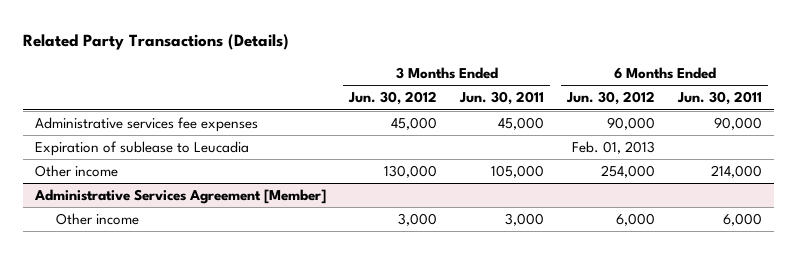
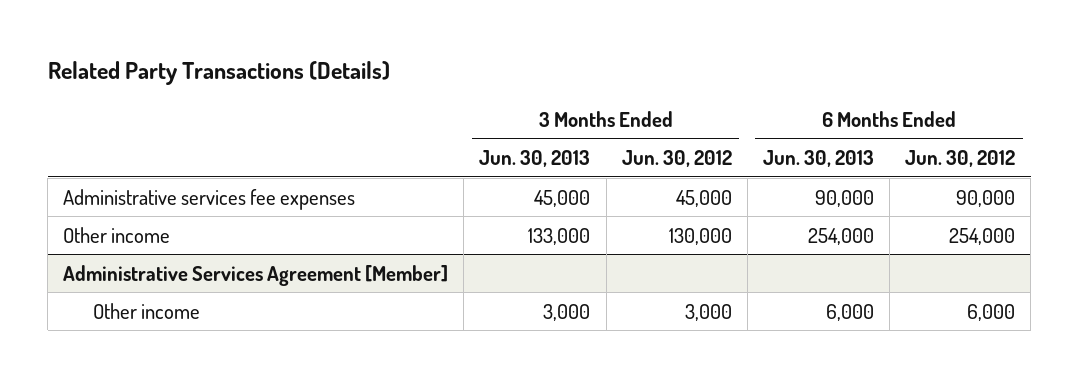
[459,91,545,106] Jun. 30, 2011 -> none
[677,91,763,106] Jun. 30, 2011 -> none
none -> [479,150,591,168] Jun. 30, 2013
none -> [762,150,874,168] Jun. 30, 2013
[34,140,249,156] Expiration of sublease to Leucadia -> none

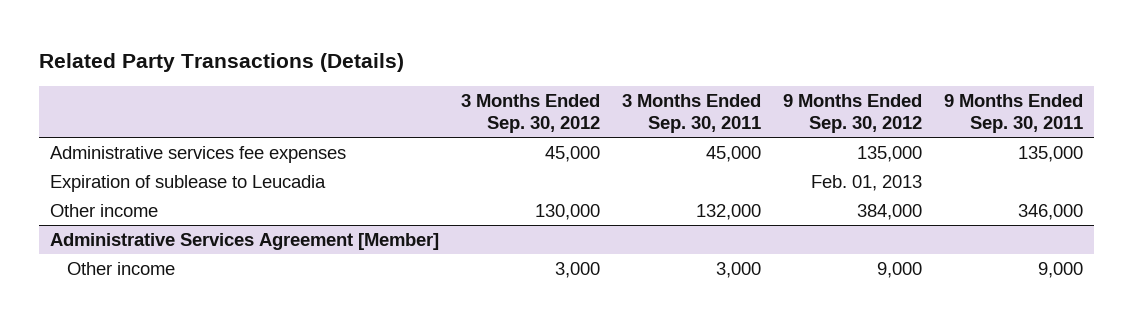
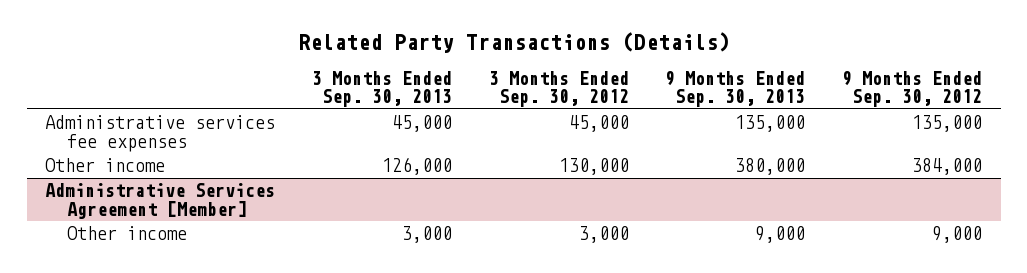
[621,93,761,134] 3 Months Ended Sep. 30, 2011 -> none
[943,93,1083,134] 9 Months Ended Sep. 30, 2011 -> none
none -> [311,70,452,108] 3 Months Ended Sep. 30, 2013
none -> [665,70,806,108] 9 Months Ended Sep. 30, 2013
[50,175,327,193] Expiration of sublease to Leucadia -> none

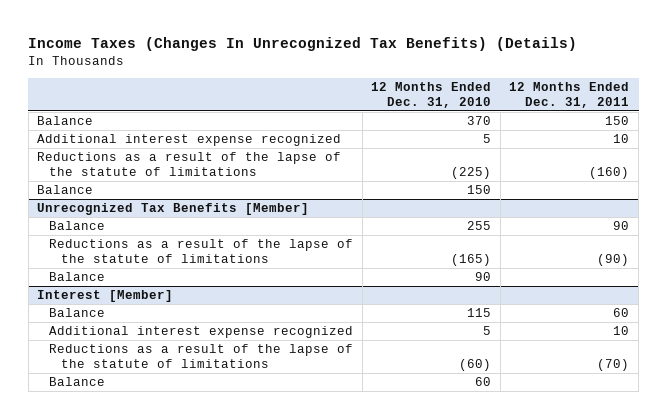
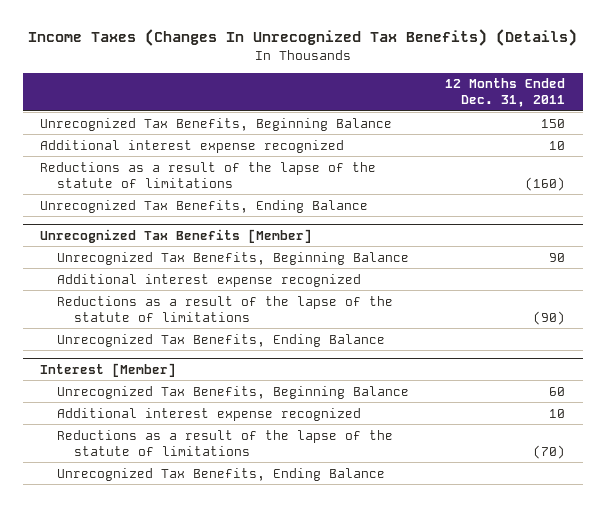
[371,81,492,108] 12 Months Ended Dec. 31, 2010 -> none
[37,116,94,126] Balance -> [40,117,393,131] Unrecognized Tax Benefits, Beginning Balance
[37,185,94,195] Balance -> [40,199,369,213] Unrecognized Tax Benefits, Ending Balance
[49,221,106,231] Balance -> [57,251,410,265] Unrecognized Tax Benefits, Beginning Balance
none -> [57,273,362,287] Additional interest expense recognized
[49,272,106,282] Balance -> [57,333,386,347] Unrecognized Tax Benefits, Ending Balance
[49,308,106,318] Balance -> [57,385,410,399] Unrecognized Tax Benefits, Beginning Balance
[49,377,106,387] Balance -> [57,467,386,481] Unrecognized Tax Benefits, Ending Balance

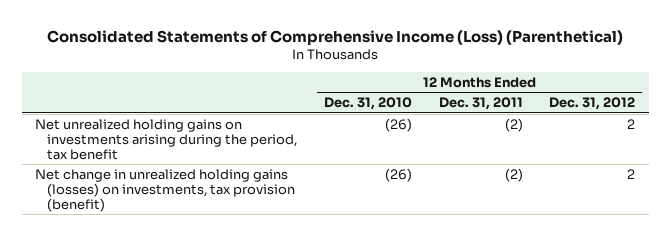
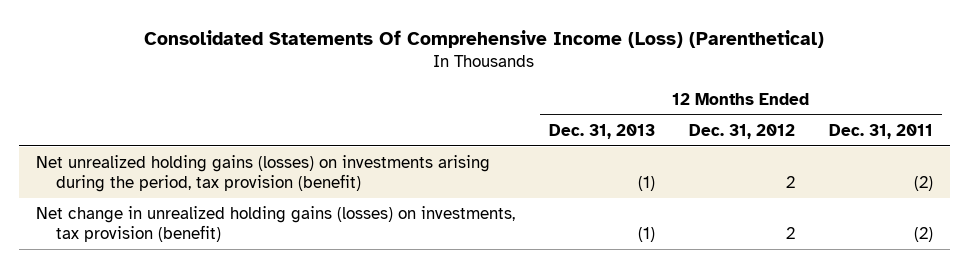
[47,29,624,45] Consolidated Statements of Comprehensive Income (Loss) (Parenthetical) -> [144,29,825,48] Consolidated Statements Of Comprehensive Income (Loss) (Parenthetical)
[324,97,413,111] Dec. 31, 2010 -> none
none -> [548,123,655,139] Dec. 31, 2013
[35,118,298,160] Net unrealized holding gains on investments arising during the period, tax benefit -> [35,155,490,192] Net unrealized holding gains (losses) on investments arising during the period, tax provision (benefit)

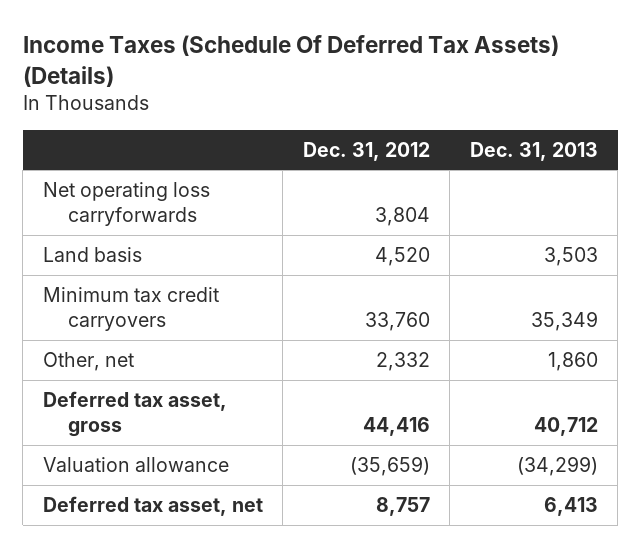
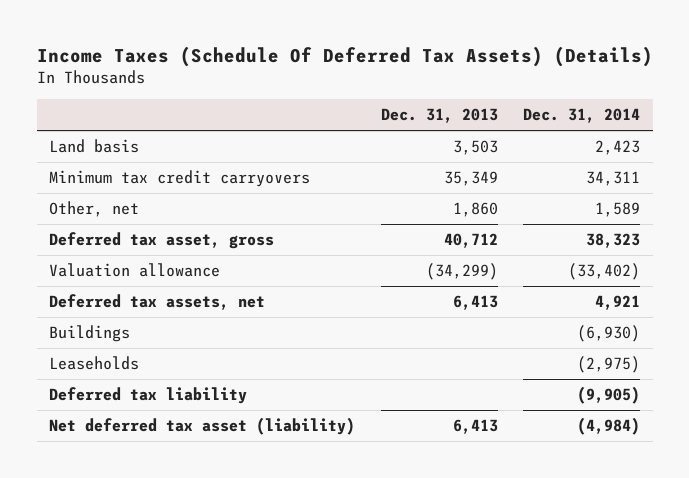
[302,141,430,161] Dec. 31, 2012 -> none
none -> [523,108,641,124] Dec. 31, 2014
[42,182,210,226] Net operating loss carryforwards -> none
none -> [49,294,266,311] Deferred tax assets, net
none -> [49,325,131,343] Buildings
none -> [49,356,140,371] Leaseholds
none -> [49,387,248,405] Deferred tax liability
[42,496,263,517] Deferred tax asset, net -> [49,417,356,436] Net deferred tax asset (liability)

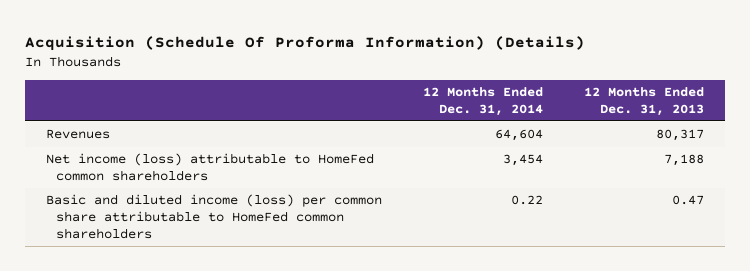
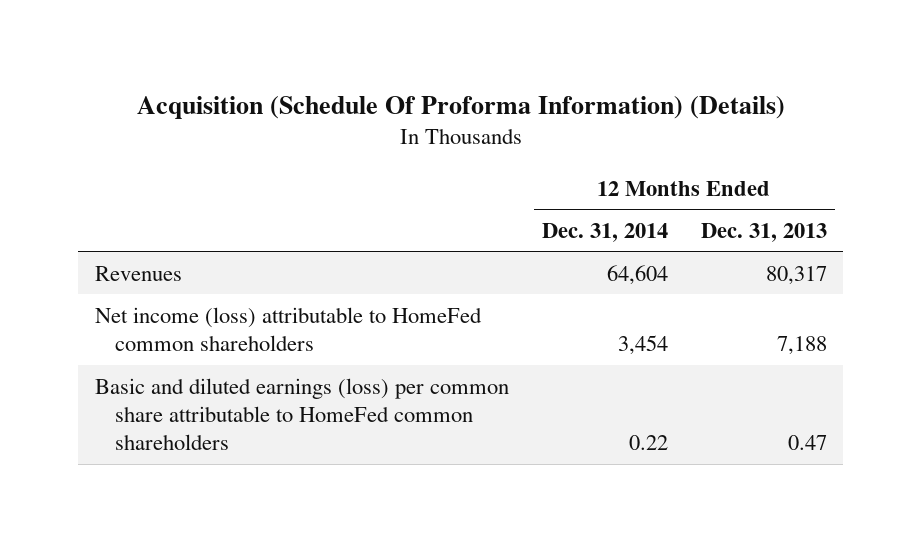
[45,194,382,239] Basic and diluted income (loss) per common share attributable to HomeFed common shareholders -> [94,377,509,451] Basic and diluted earnings (loss) per common share attributable to HomeFed common shareholders

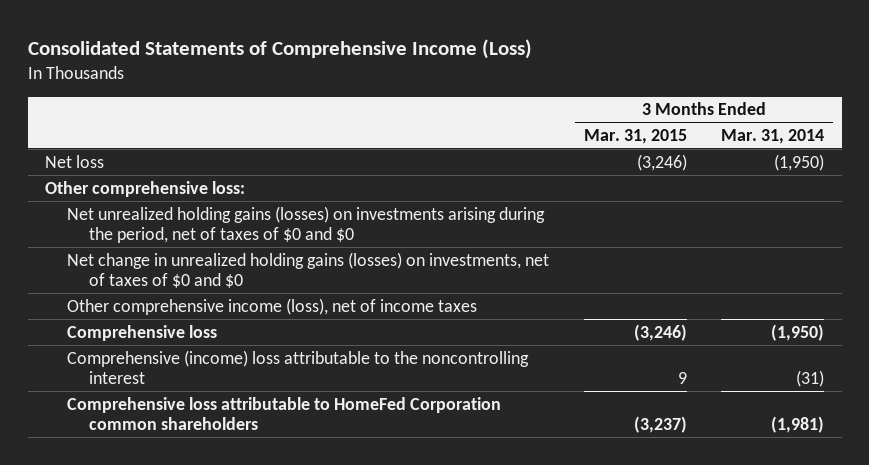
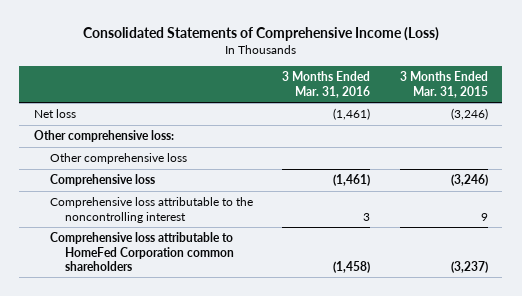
[721,128,825,144] Mar. 31, 2014 -> none
none -> [282,71,371,98] 3 Months Ended Mar. 31, 2016
[66,205,545,244] Net unrealized holding gains (losses) on investments arising during the period, net of taxes of $0 and $0 -> none
[66,251,549,289] Net change in unrealized holding gains (losses) on investments, net of taxes of $0 and $0 -> none
[66,297,477,315] Other comprehensive income (loss), net of income taxes -> [49,153,187,165] Other comprehensive loss
[66,349,529,385] Comprehensive (income) loss attributable to the noncontrolling interest -> [49,197,253,223] Comprehensive loss attributable to the noncontrolling interest

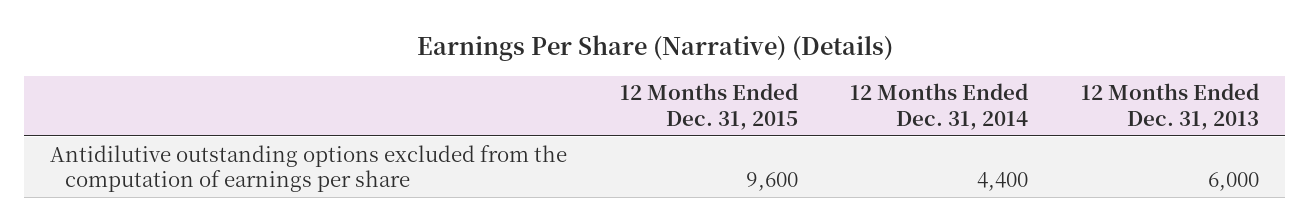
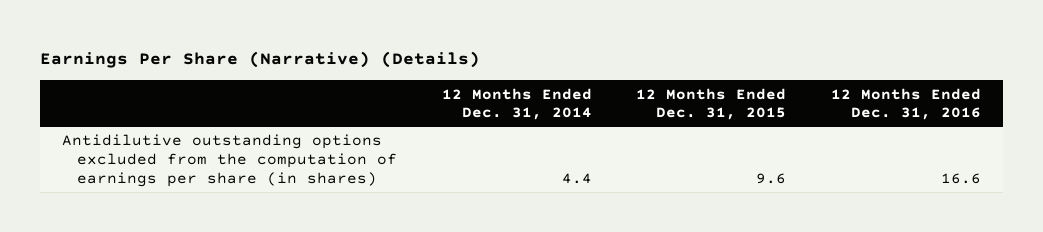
[1081,83,1260,131] 12 Months Ended Dec. 31, 2013 -> none
none -> [830,87,981,121] 12 Months Ended Dec. 31, 2016
[50,144,568,193] Antidilutive outstanding options excluded from the computation of earnings per share -> [62,134,398,187] Antidilutive outstanding options excluded from the computation of earnings per share (in shares)
[745,172,798,192] 9,600 -> [756,172,787,184] 9.6
[977,172,1029,192] 4,400 -> [561,172,592,184] 4.4

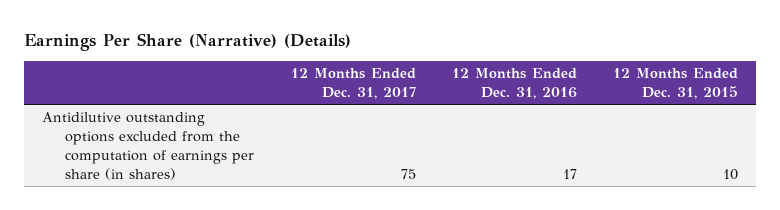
[441,87,592,121] 12 Months Ended Dec. 31, 2014 -> none
none -> [290,68,416,100] 12 Months Ended Dec. 31, 2017
[756,172,787,184] 9.6 -> [723,168,739,180] 10
[940,172,981,184] 16.6 -> [562,168,577,179] 17

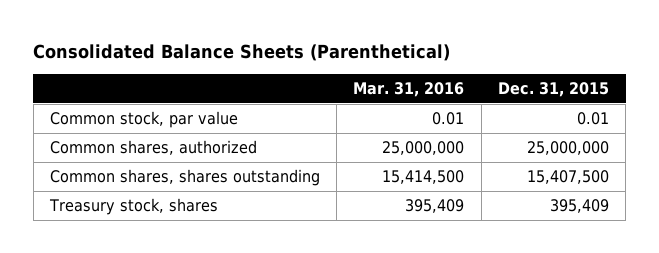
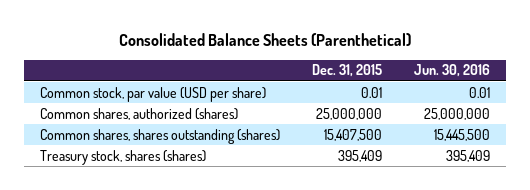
[353,81,465,97] Mar. 31, 2016 -> none
none -> [414,64,491,78] Jun. 30, 2016
[49,111,238,129] Common stock, par value -> [40,86,267,102] Common stock, par value (USD per share)
[49,140,257,156] Common shares, authorized -> [40,107,239,120] Common shares, authorized (shares)
[49,169,320,187] Common shares, shares outstanding -> [40,128,281,144] Common shares, shares outstanding (shares)
[48,198,218,216] Treasury stock, shares -> [40,149,207,165] Treasury stock, shares (shares)

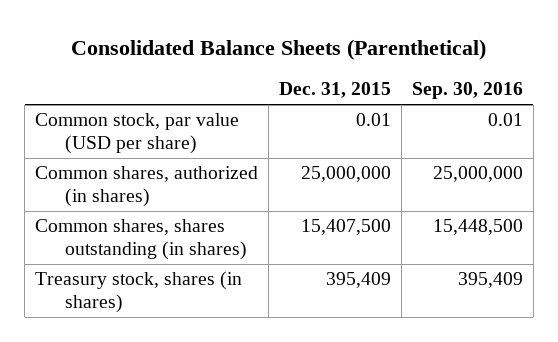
[414,64,491,78] Jun. 30, 2016 -> none
none -> [411,82,523,100] Sep. 30, 2016
[40,107,239,120] Common shares, authorized (shares) -> [35,166,259,207] Common shares, authorized (in shares)
[40,128,281,144] Common shares, shares outstanding (shares) -> [35,219,247,260] Common shares, shares outstanding (in shares)
[40,149,207,165] Treasury stock, shares (shares) -> [35,271,243,313] Treasury stock, shares (in shares)

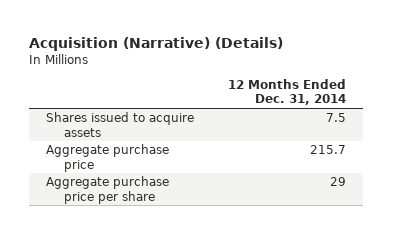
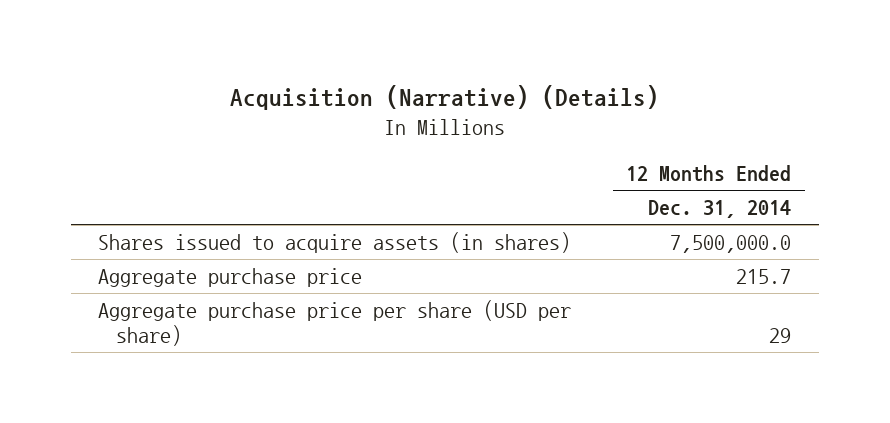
[46,112,195,137] Shares issued to acquire assets -> [98,231,572,253] Shares issued to acquire assets (in shares)
[326,113,347,123] 7.5 -> [670,234,792,253] 7,500,000.0
[46,176,170,204] Aggregate purchase price per share -> [98,299,572,347] Aggregate purchase price per share (USD per share)

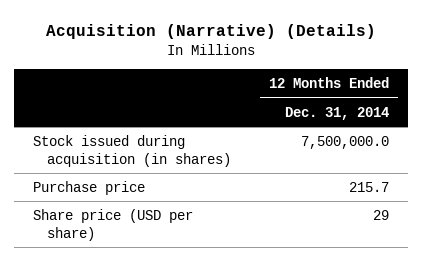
[98,231,572,253] Shares issued to acquire assets (in shares) -> [33,134,232,167] Stock issued during acquisition (in shares)
[98,267,363,287] Aggregate purchase price -> [33,180,146,195] Purchase price
[98,299,572,347] Aggregate purchase price per share (USD per share) -> [33,208,194,241] Share price (USD per share)

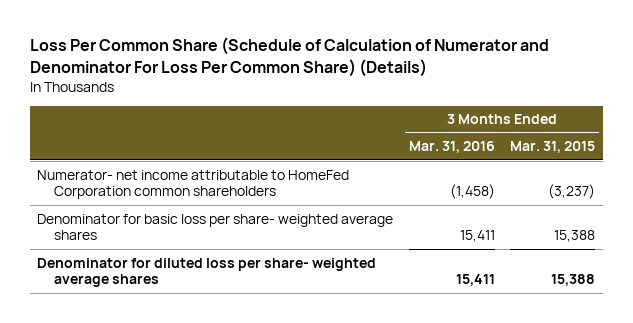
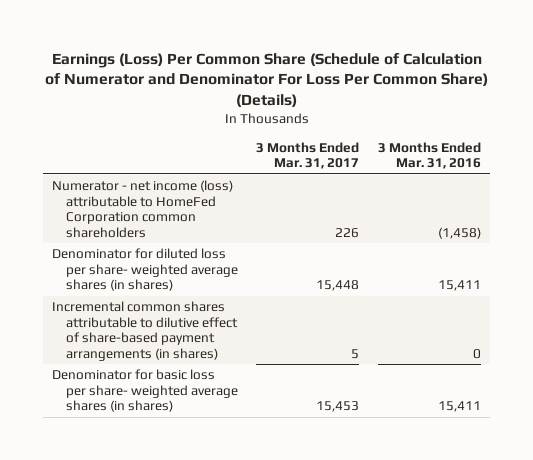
[29,37,549,78] Loss Per Common Share (Schedule of Calculation of Numerator and Denominator For Loss Per Common Share) (Details) -> [44,52,488,107] Earnings (Loss) Per Common Share (Schedule of Calculation of Numerator and Denominator For Loss Per Common Share) (Details)
[510,141,596,154] Mar. 31, 2015 -> none
none -> [256,141,360,170] 3 Months Ended Mar. 31, 2017
[37,169,350,200] Numerator- net income attributable to HomeFed Corporation common shareholders -> [52,180,234,238] Numerator - net income (loss) attributable to HomeFed Corporation common shareholders
[37,213,394,241] Denominator for basic loss per share- weighted average shares -> [52,248,238,292] Denominator for diluted loss per share- weighted average shares (in shares)
none -> [52,301,238,361] Incremental common shares attributable to dilutive effect of share-based payment arrangements (in shares)
[37,257,377,288] Denominator for diluted loss per share- weighted average shares -> [52,369,238,413] Denominator for basic loss per share- weighted average shares (in shares)

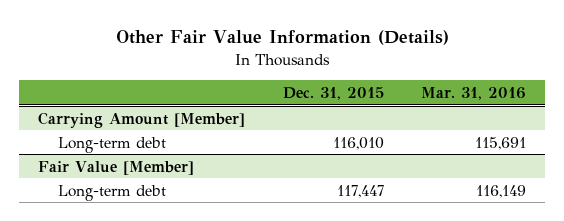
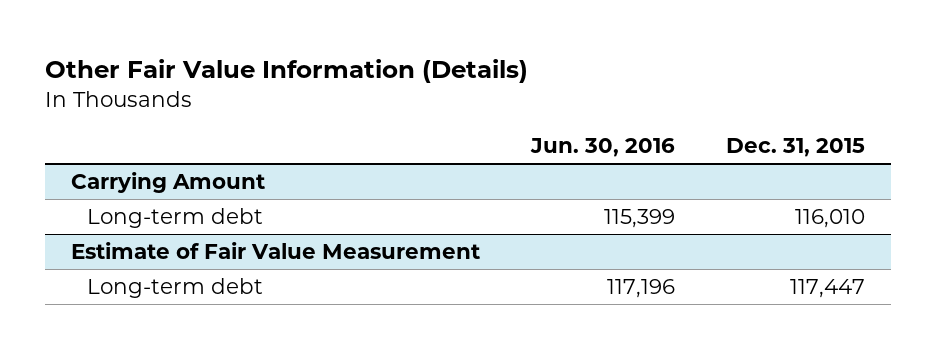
[421,86,527,100] Mar. 31, 2016 -> none
none -> [530,138,676,158] Jun. 30, 2016
[37,111,245,128] Carrying Amount [Member] -> [70,171,265,193] Carrying Amount
[37,160,194,175] Fair Value [Member] -> none
none -> [70,241,480,259] Estimate of Fair Value Measurement

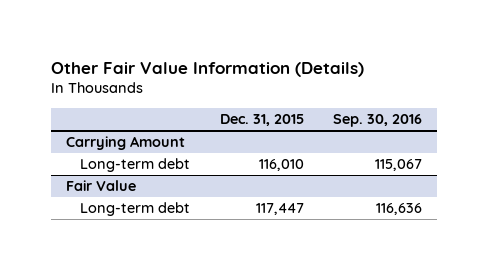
[530,138,676,158] Jun. 30, 2016 -> none
none -> [332,114,422,128] Sep. 30, 2016
[70,241,480,259] Estimate of Fair Value Measurement -> [65,180,136,192] Fair Value

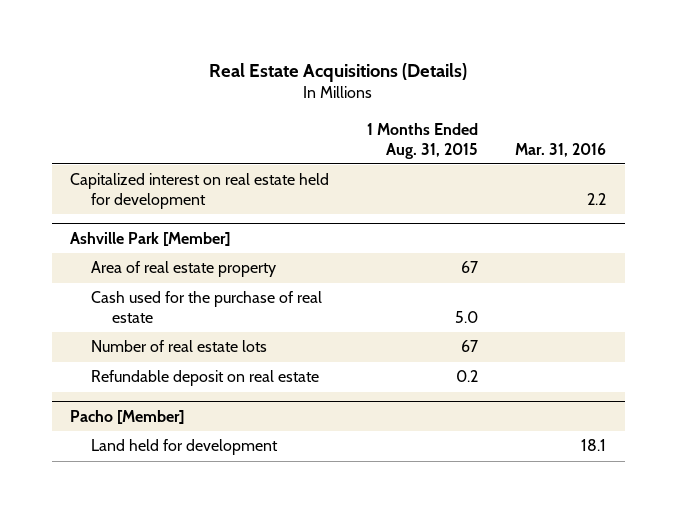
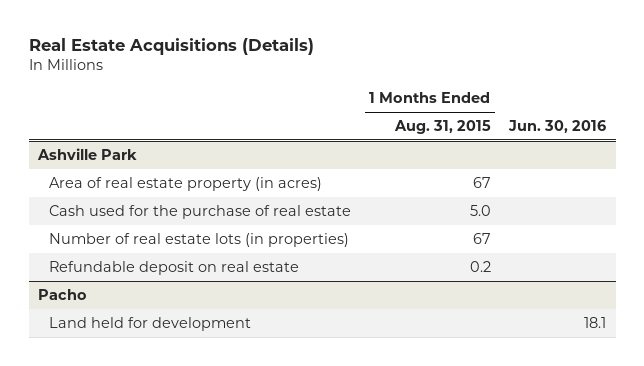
[514,142,606,157] Mar. 31, 2016 -> none
none -> [508,120,607,134] Jun. 30, 2016
[70,173,330,210] Capitalized interest on real estate held for development -> none
[70,232,231,247] Ashville Park [Member] -> [37,147,138,160] Ashville Park
[91,261,277,278] Area of real estate property -> [49,176,323,191] Area of real estate property (in acres)
[91,340,268,353] Number of real estate lots -> [49,232,350,247] Number of real estate lots (in properties)
[70,410,185,425] Pacho [Member] -> [38,288,88,300] Pacho

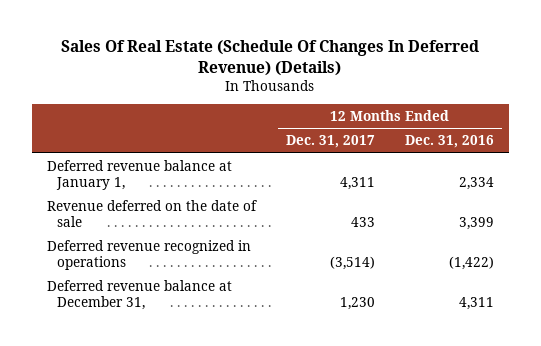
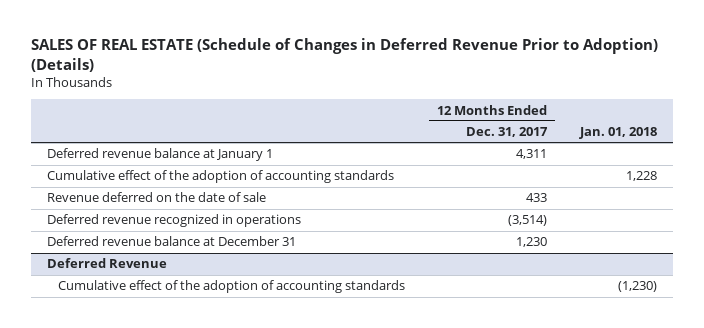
[61,40,480,77] Sales Of Real Estate (Schedule Of Changes In Deferred Revenue) (Details) -> [30,38,658,72] SALES OF REAL ESTATE (Schedule of Changes in Deferred Revenue Prior to Adoption) (Details)
[405,135,495,149] Dec. 31, 2016 -> none
none -> [578,127,657,140] Jan. 01, 2018
[46,159,232,190] Deferred revenue balance at January 1, -> [47,148,274,162] Deferred revenue balance at January 1
none -> [47,170,395,184] Cumulative effect of the adoption of accounting standards
[46,279,232,310] Deferred revenue balance at December 31, -> [47,236,297,247] Deferred revenue balance at December 31
none -> [47,258,168,269] Deferred Revenue
none -> [57,280,405,294] Cumulative effect of the adoption of accounting standards

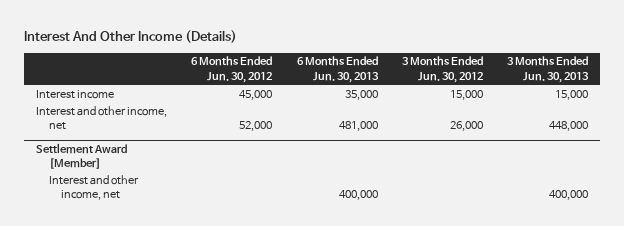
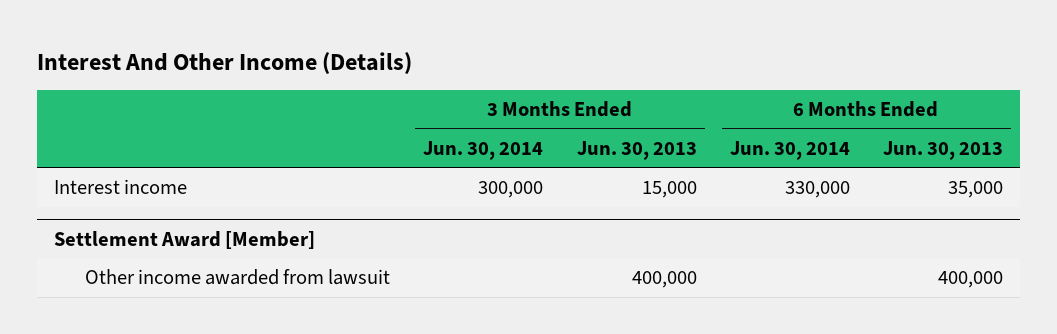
[191,56,273,83] 6 Months Ended Jun. 30, 2012 -> none
[401,56,483,83] 3 Months Ended Jun. 30, 2012 -> none
none -> [423,140,544,160] Jun. 30, 2014
none -> [729,140,850,160] Jun. 30, 2014
[36,105,168,130] Interest and other income, net -> none
[48,174,139,200] Interest and other income, net -> none
none -> [85,269,391,286] Other income awarded from lawsuit

